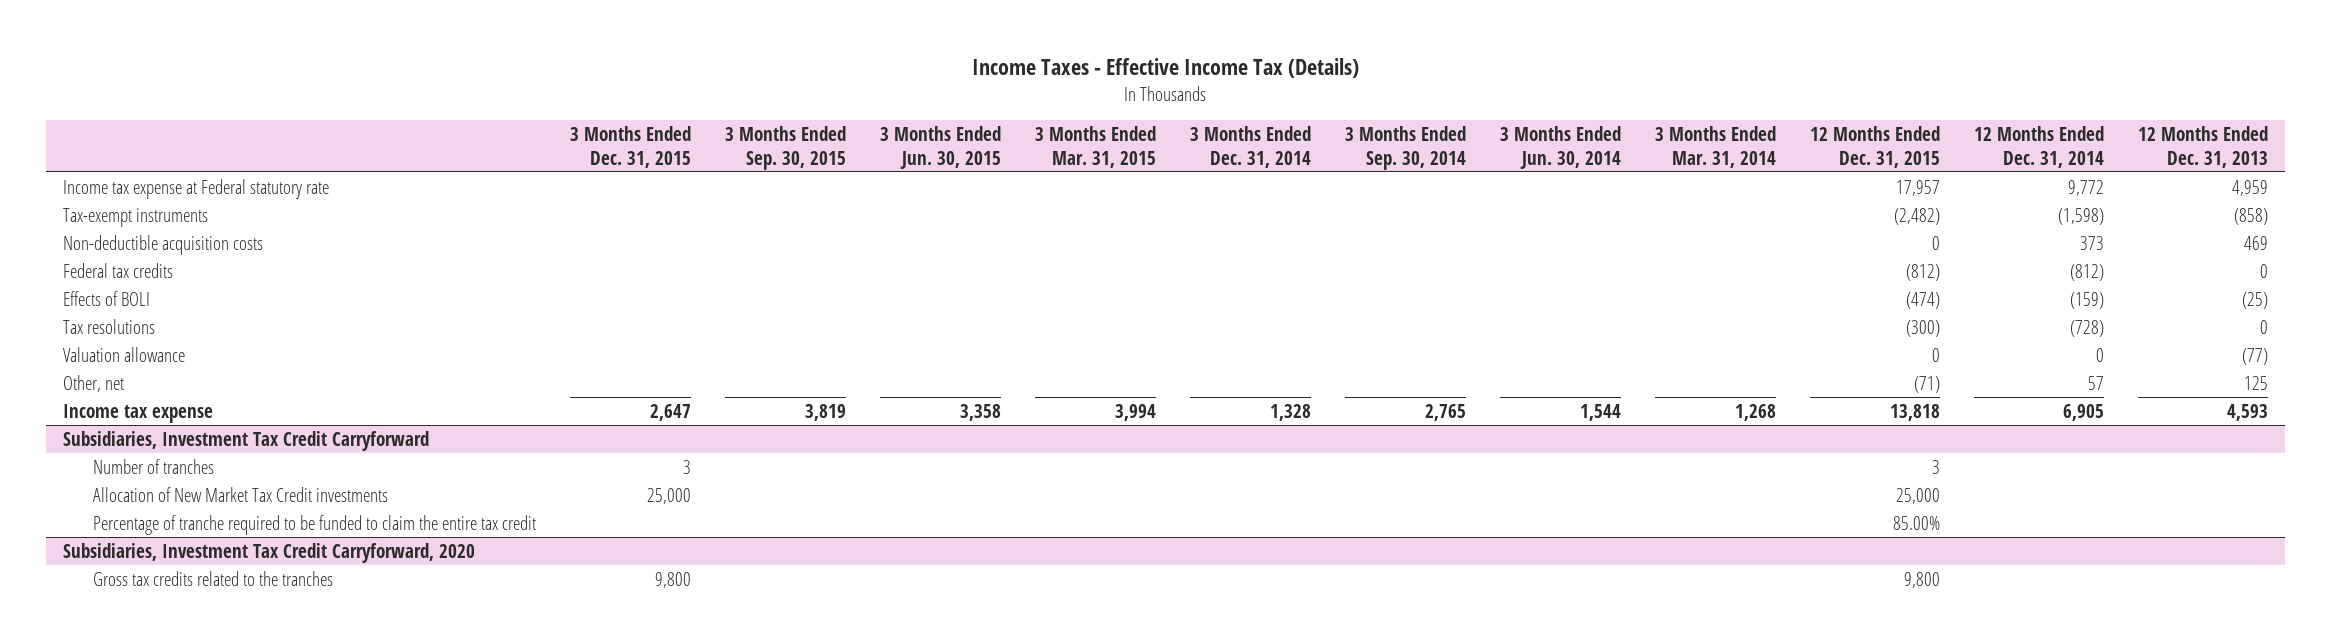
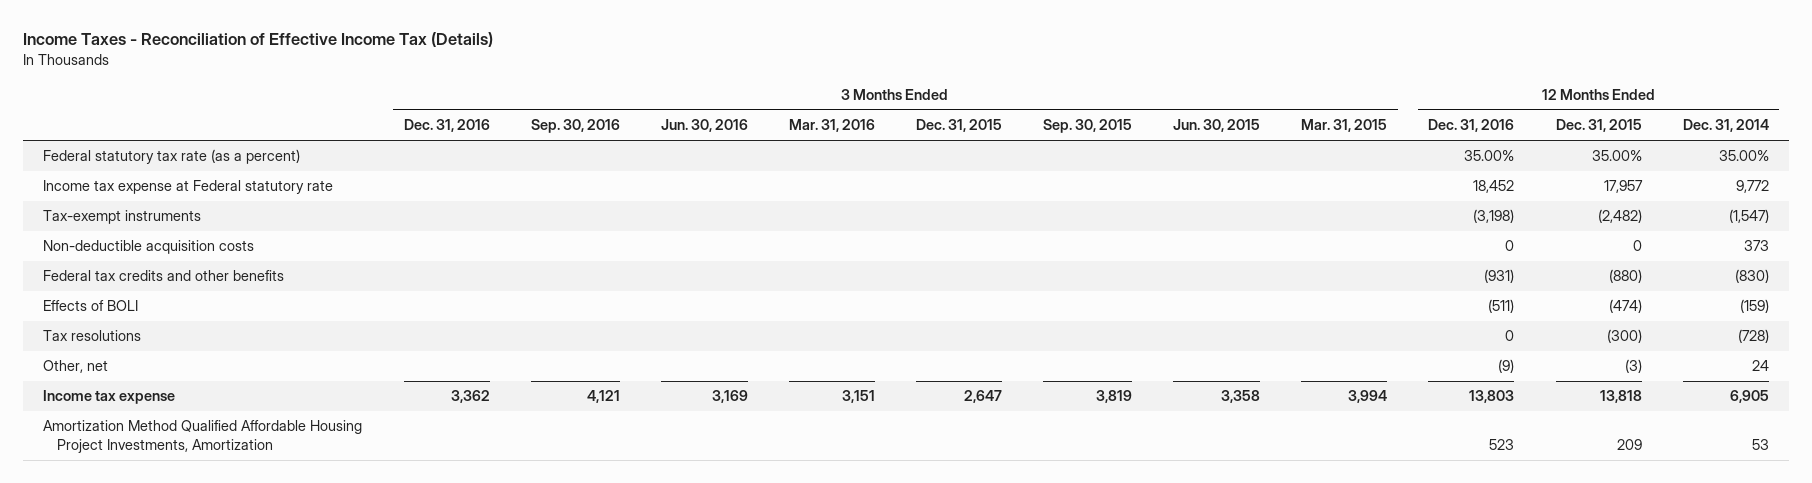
[972,58,1360,79] Income Taxes - Effective Income Tax (Details) -> [22,32,493,48] Income Taxes - Reconciliation of Effective Income Tax (Details)
[1189,126,1311,168] 3 Months Ended Dec. 31, 2014 -> none
[1345,126,1467,170] 3 Months Ended Sep. 30, 2014 -> none
[1500,126,1622,169] 3 Months Ended Jun. 30, 2014 -> none
[1655,126,1777,168] 3 Months Ended Mar. 31, 2014 -> none
[2138,126,2269,168] 12 Months Ended Dec. 31, 2013 -> none
none -> [403,119,490,133] Dec. 31, 2016
none -> [530,119,620,134] Sep. 30, 2016
none -> [660,119,748,133] Jun. 30, 2016
none -> [788,119,875,133] Mar. 31, 2016
none -> [1428,119,1515,133] Dec. 31, 2016
none -> [43,149,301,165] Federal statutory tax rate (as a percent)
[2058,207,2105,225] (1,598) -> [1728,209,1769,224] (1,547)
[62,262,173,278] Federal tax credits -> [43,270,285,282] Federal tax credits and other benefits
[1906,263,1941,281] (812) -> [1608,269,1642,284] (880)
[2070,263,2105,281] (812) -> [1734,269,1769,284] (830)
[62,346,185,362] Valuation allowance -> none
[1914,375,1941,393] (71) -> [1624,359,1642,374] (3)
[2088,375,2105,390] 57 -> [1751,360,1769,372] 24
[62,430,429,451] Subsidiaries, Investment Tax Credit Carryforward -> none
[92,458,214,474] Number of tranches -> none
[92,486,388,502] Allocation of New Market Tax Credit investments -> none
[92,514,536,535] Percentage of tranche required to be funded to claim the entire tax credit -> none
[62,542,475,563] Subsidiaries, Investment Tax Credit Carryforward, 2020 -> none
[92,570,333,586] Gross tax credits related to the tranches -> none
none -> [43,420,363,454] Amortization Method Qualified Affordable Housing Project Investments, Amortization

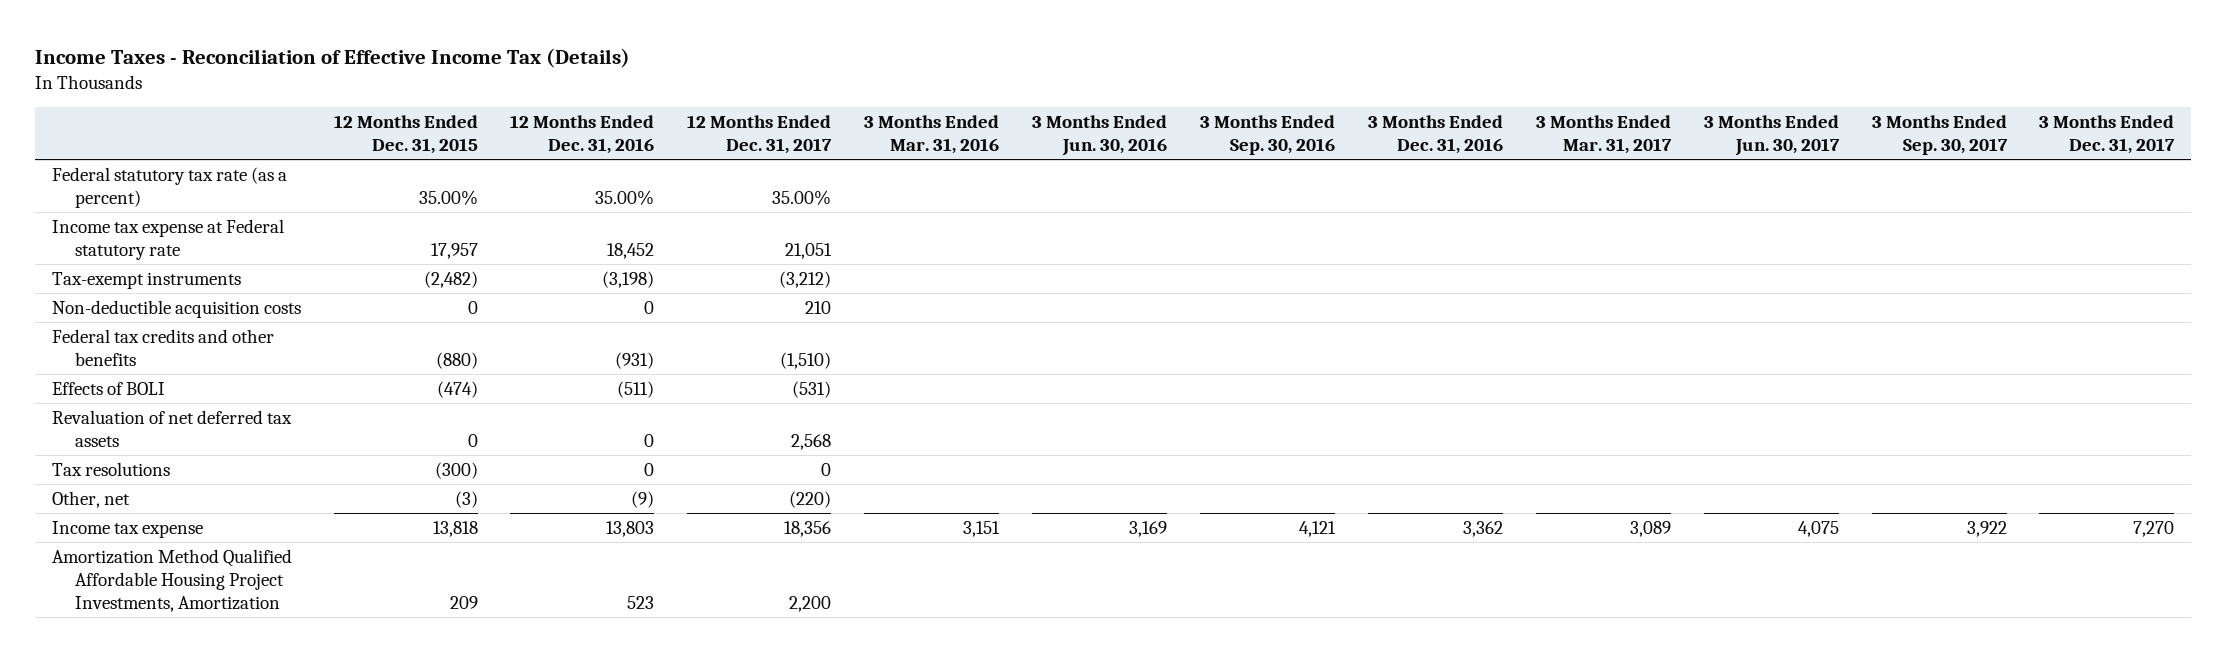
[916,119,1003,133] Dec. 31, 2015 -> none
[1043,119,1133,134] Sep. 30, 2015 -> none
[1173,119,1261,133] Jun. 30, 2015 -> none
[1301,119,1388,133] Mar. 31, 2015 -> none
[1682,119,1769,133] Dec. 31, 2014 -> none
none -> [687,114,833,154] 12 Months Ended Dec. 31, 2017
none -> [1535,114,1672,154] 3 Months Ended Mar. 31, 2017
none -> [1703,114,1840,156] 3 Months Ended Jun. 30, 2017
none -> [1871,114,2008,155] 3 Months Ended Sep. 30, 2017
none -> [2039,114,2176,154] 3 Months Ended Dec. 31, 2017
none -> [51,409,292,447] Revaluation of net deferred tax assets

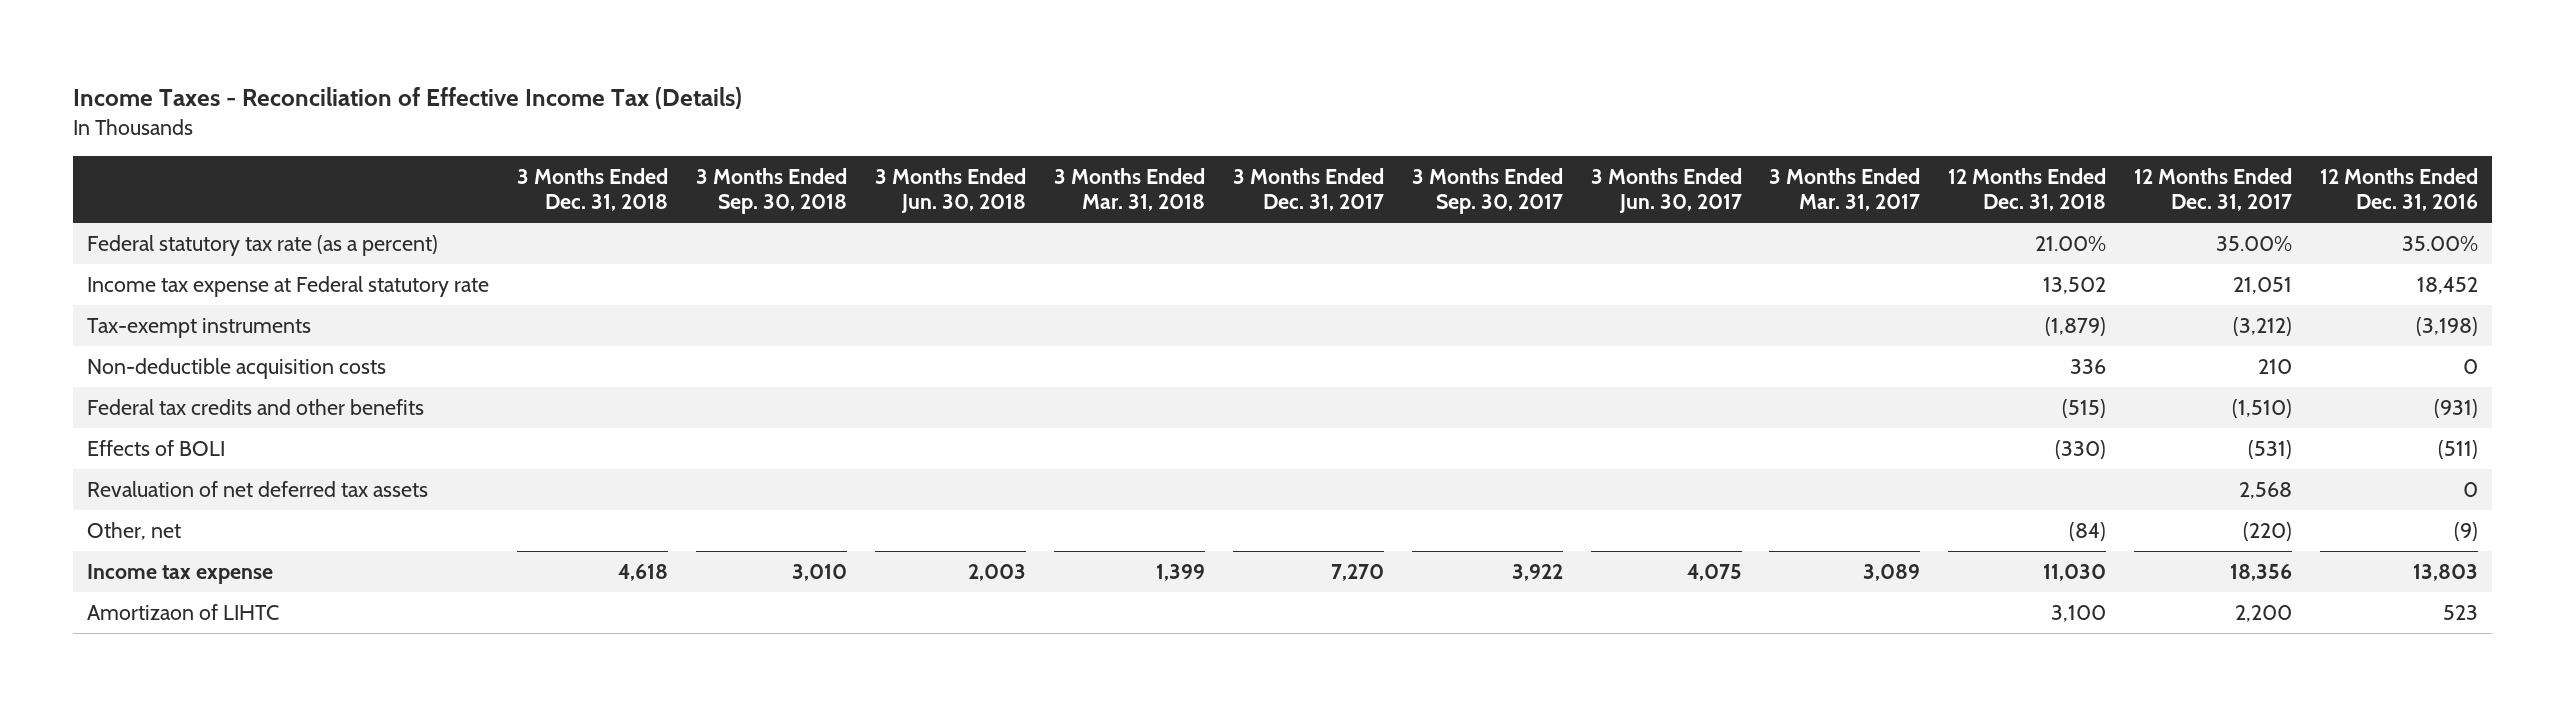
[333,114,478,154] 12 Months Ended Dec. 31, 2015 -> none
[864,114,1000,154] 3 Months Ended Mar. 31, 2016 -> none
[1032,114,1168,156] 3 Months Ended Jun. 30, 2016 -> none
[1200,114,1336,155] 3 Months Ended Sep. 30, 2016 -> none
[1367,114,1503,154] 3 Months Ended Dec. 31, 2016 -> none
none -> [516,167,668,212] 3 Months Ended Dec. 31, 2018
none -> [695,167,847,215] 3 Months Ended Sep. 30, 2018
none -> [874,167,1026,214] 3 Months Ended Jun. 30, 2018
none -> [1053,167,1205,212] 3 Months Ended Mar. 31, 2018
none -> [1948,167,2107,212] 12 Months Ended Dec. 31, 2018
[51,461,170,476] Tax resolutions -> none
[51,548,292,612] Amortization Method Qualified Affordable Housing Project Investments, Amortization -> [86,603,279,620] Amortizaon of LIHTC

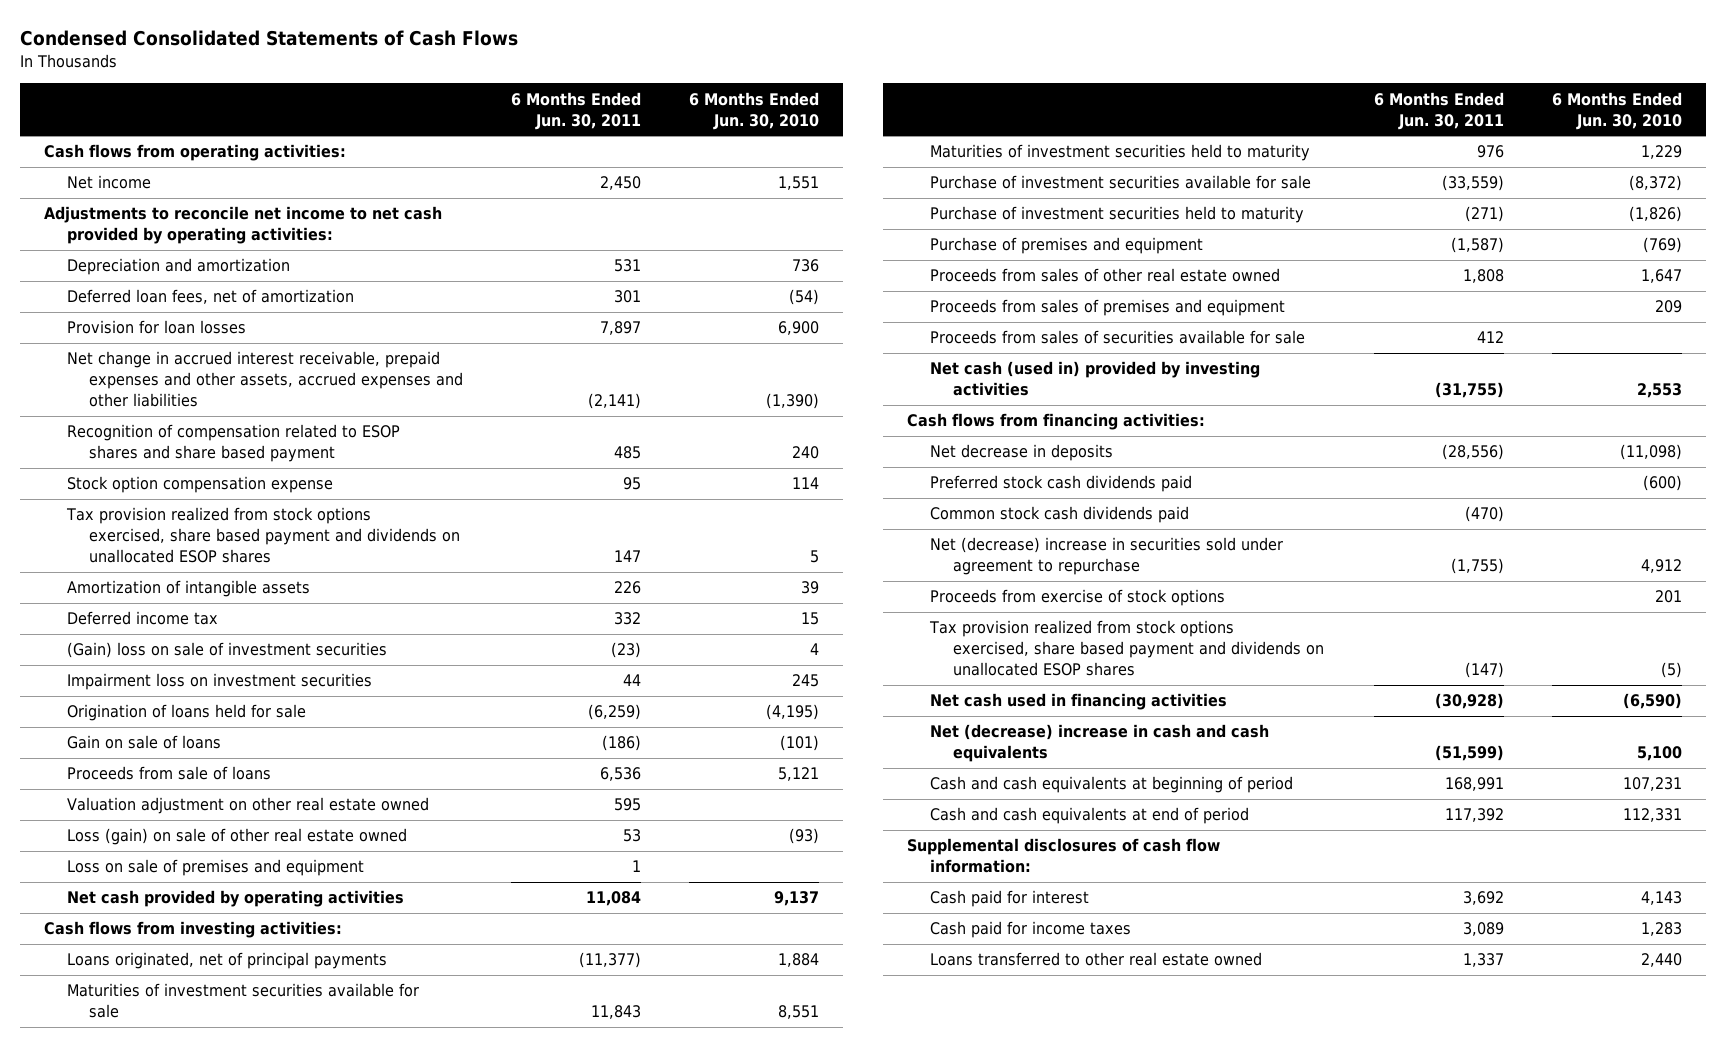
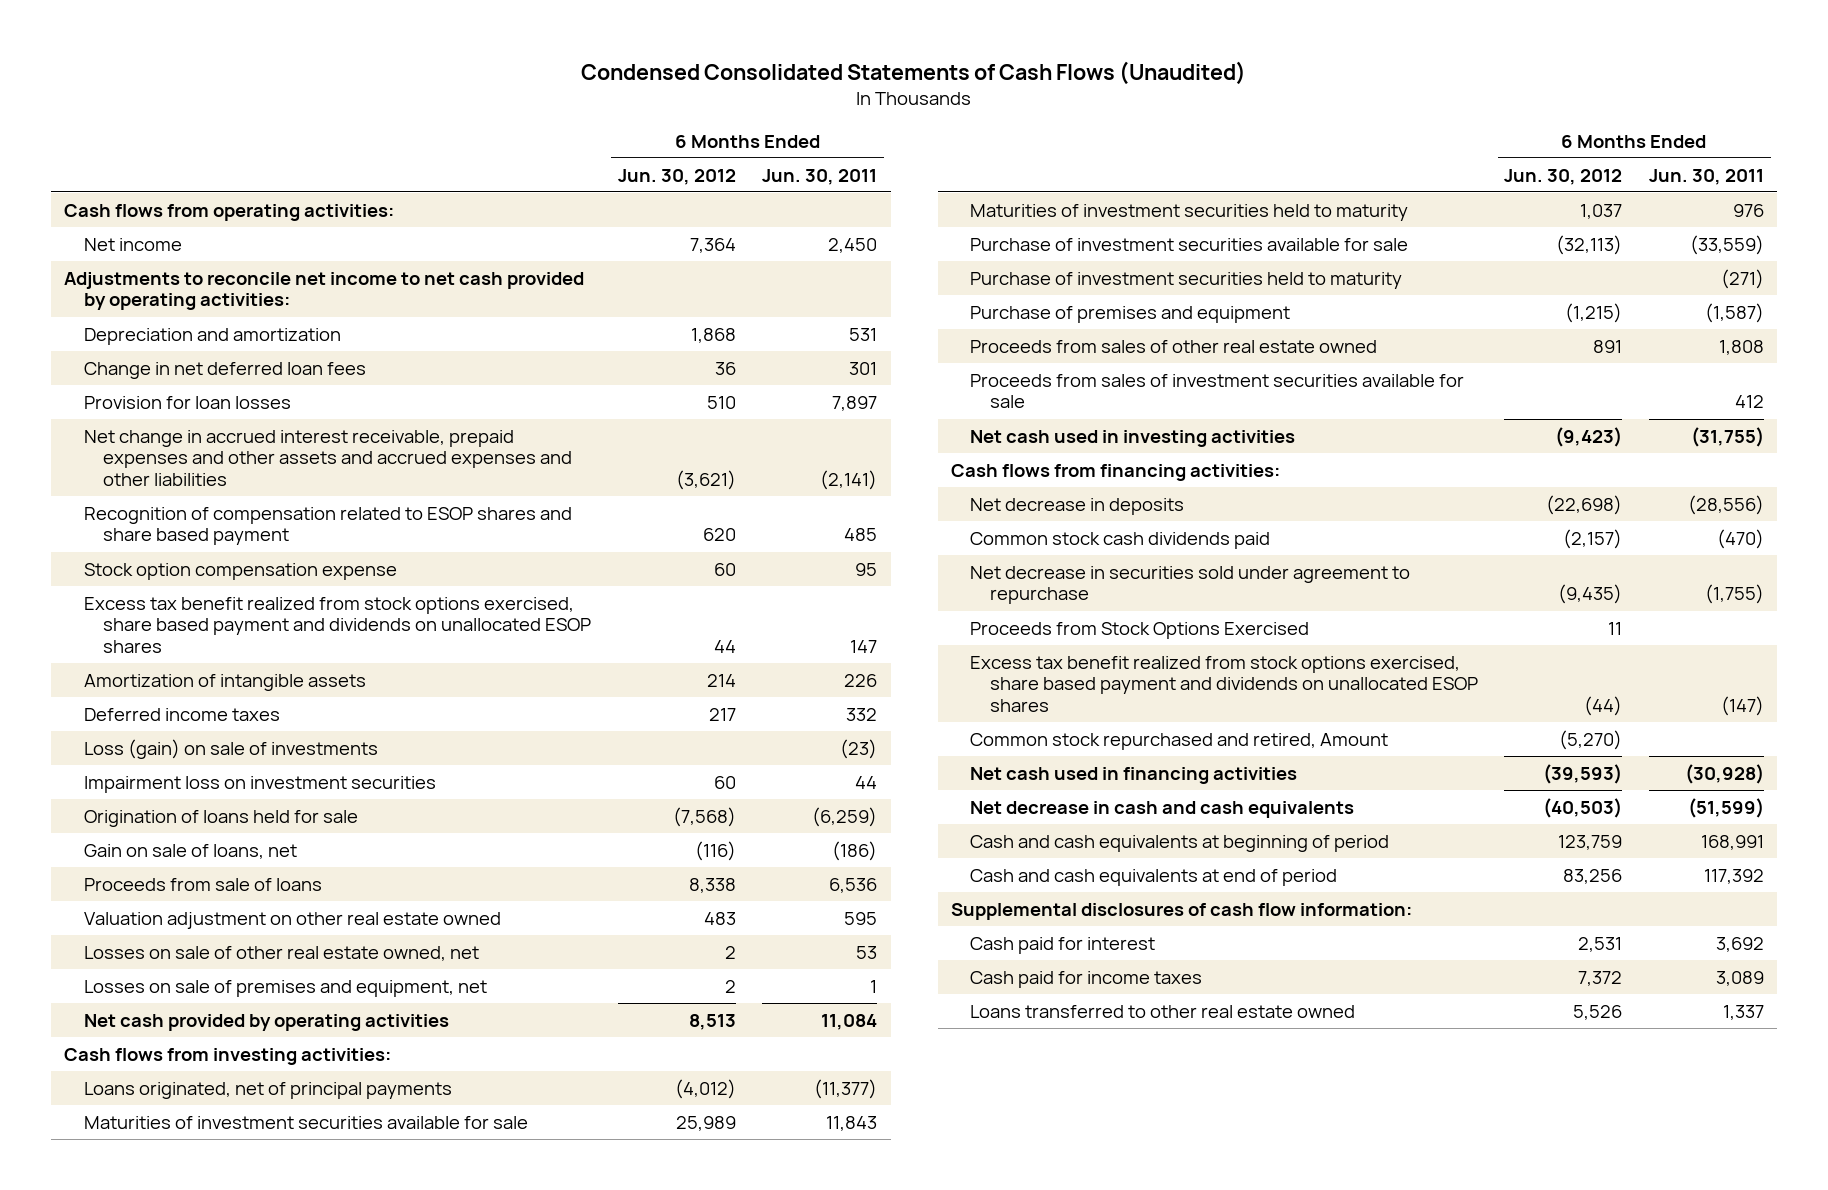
[19,30,518,47] Condensed Consolidated Statements of Cash Flows -> [581,61,1247,86] Condensed Consolidated Statements of Cash Flows (Unaudited)
[688,91,819,130] 6 Months Ended Jun. 30, 2010 -> none
none -> [617,168,736,185] Jun. 30, 2012
[66,289,354,305] Deferred loan fees, net of amortization -> [83,361,366,379] Change in net deferred loan fees
[66,351,464,408] Net change in accrued interest receivable, prepaid expenses and other assets, accrued expenses and other liabilities -> [83,429,573,487] Net change in accrued interest receivable, prepaid expenses and other assets and accrued expenses and other liabilities
[65,507,461,564] Tax provision realized from stock options exercised, share based payment and dividends on unallocated ESOP shares -> [83,596,592,654] Excess tax benefit realized from stock options exercised, share based payment and dividends on unallocated ESOP shares
[66,611,218,626] Deferred income tax -> [83,707,280,721] Deferred income taxes
[66,642,387,659] (Gain) loss on sale of investment securities -> [83,738,378,759] Loss (gain) on sale of investments
[66,735,221,750] Gain on sale of loans -> [83,843,297,859] Gain on sale of loans, net
[66,828,407,846] Loss (gain) on sale of other real estate owned -> [83,945,479,961] Losses on sale of other real estate owned, net
[66,859,364,877] Loss on sale of premises and equipment -> [83,979,487,997] Losses on sale of premises and equipment, net
[929,299,1285,317] Proceeds from sales of premises and equipment -> none
[929,330,1305,345] Proceeds from sales of securities available for sale -> [970,373,1465,409] Proceeds from sales of investment securities available for sale
[929,361,1260,397] Net cash (used in) provided by investing activities -> [970,429,1296,447] Net cash used in investing activities
[929,475,1192,493] Preferred stock cash dividends paid -> none
[929,537,1283,576] Net (decrease) increase in securities sold under agreement to repurchase -> [970,565,1411,605] Net decrease in securities sold under agreement to repurchase
[929,589,1225,607] Proceeds from exercise of stock options -> [970,621,1310,639] Proceeds from Stock Options Exercised
[928,620,1324,677] Tax provision realized from stock options exercised, share based payment and dividends on unallocated ESOP shares -> [970,655,1478,713] Excess tax benefit realized from stock options exercised, share based payment and dividends on unallocated ESOP shares
none -> [970,732,1389,750] Common stock repurchased and retired, Amount
[929,724,1269,763] Net (decrease) increase in cash and cash equivalents -> [970,800,1355,818] Net decrease in cash and cash equivalents

